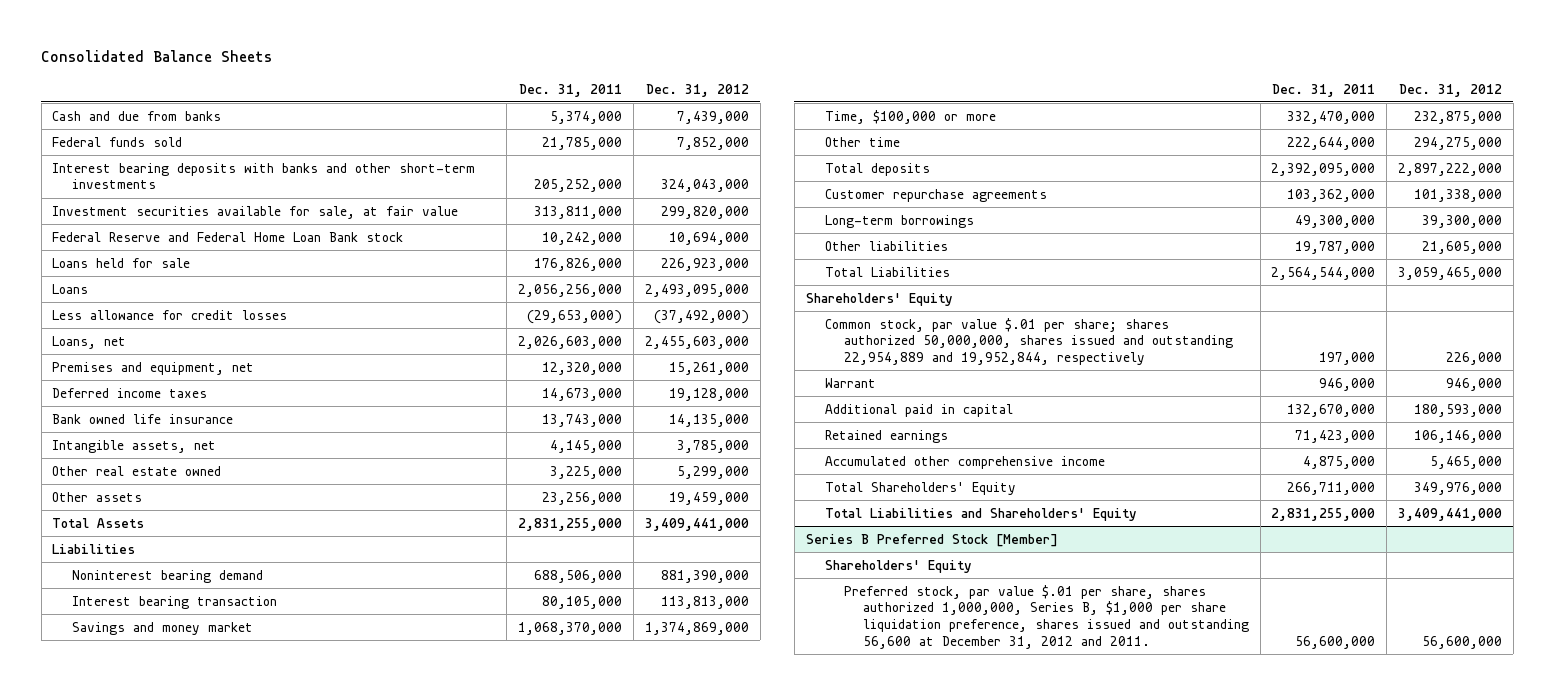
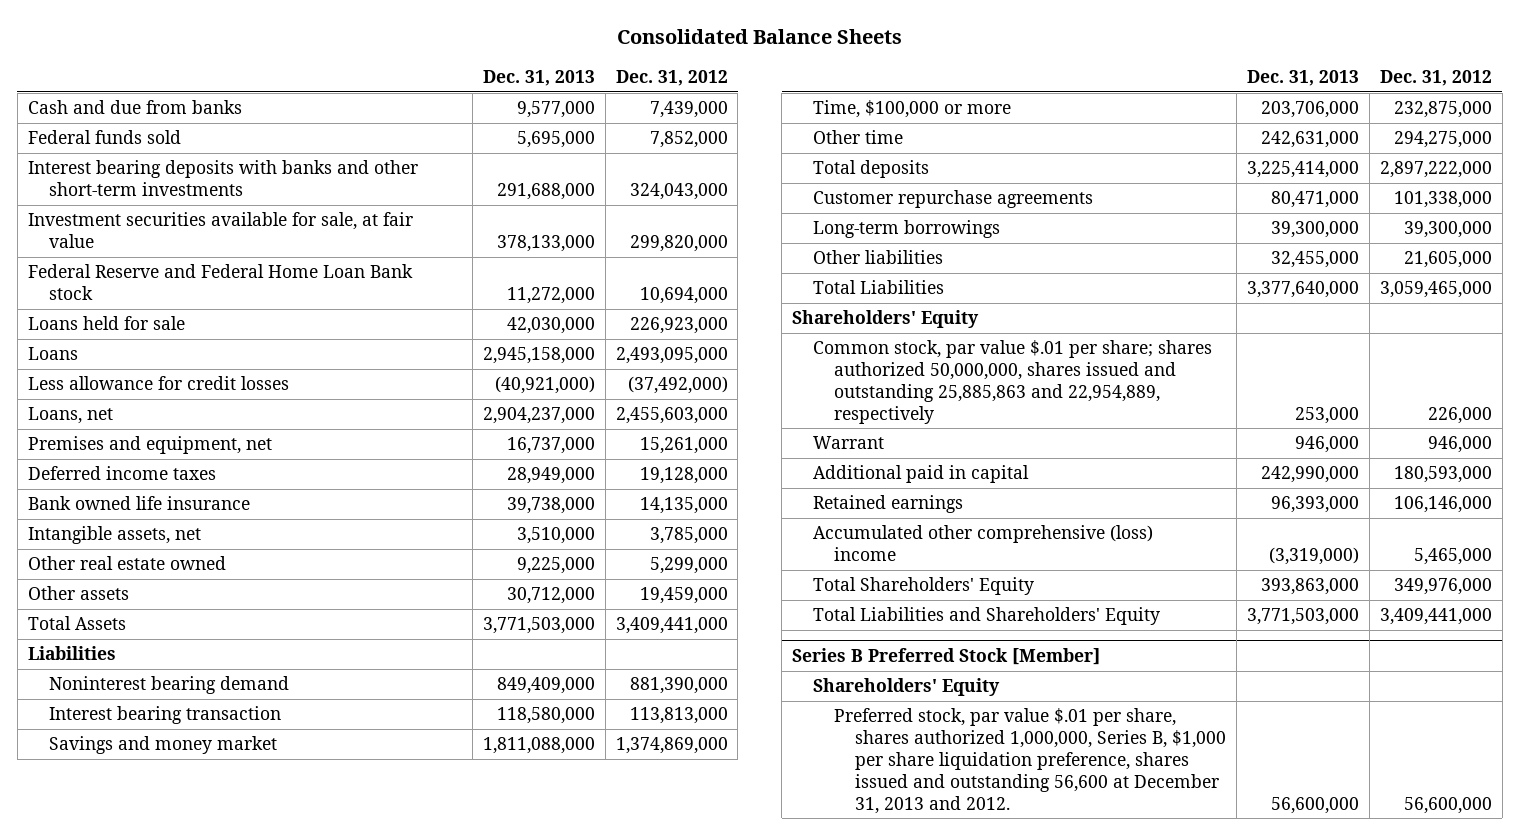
[519,83,623,97] Dec. 31, 2011 -> none
none -> [482,70,595,87] Dec. 31, 2013
[824,317,1233,366] Common stock, par value $.01 per share; shares authorized 50,000,000, shares issued and outstanding 22,954,889 and 19,952,844, respectively -> [813,340,1213,424] Common stock, par value $.01 per share; shares authorized 50,000,000, shares issued and outstanding 25,885,863 and 22,954,889, respectively
[824,455,1105,469] Accumulated other comprehensive income -> [813,525,1154,562] Accumulated other comprehensive (loss) income
[843,584,1249,649] Preferred stock, par value $.01 per share, shares authorized 1,000,000, Series B, $1,000 per share liquidation preference, shares issued and outstanding 56,600 at December 31, 2012 and 2011. -> [834,708,1227,814] Preferred stock, par value $.01 per share, shares authorized 1,000,000, Series B, $1,000 per share liquidation preference, shares issued and outstanding 56,600 at December 31, 2013 and 2012.

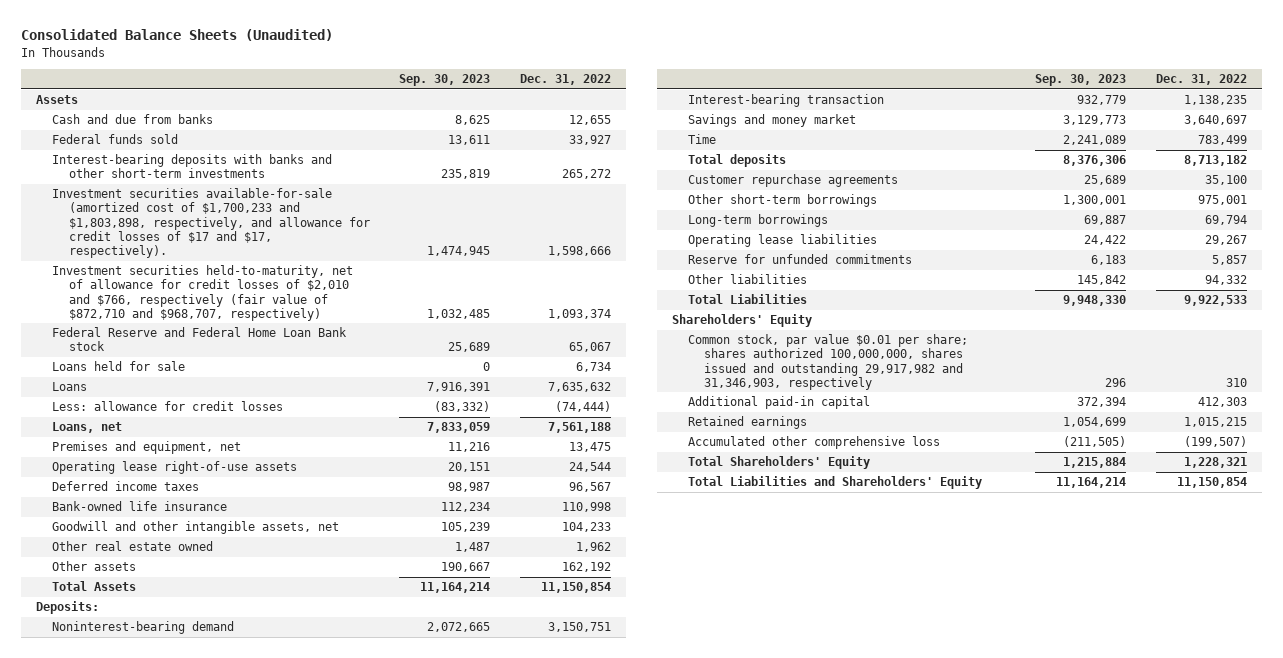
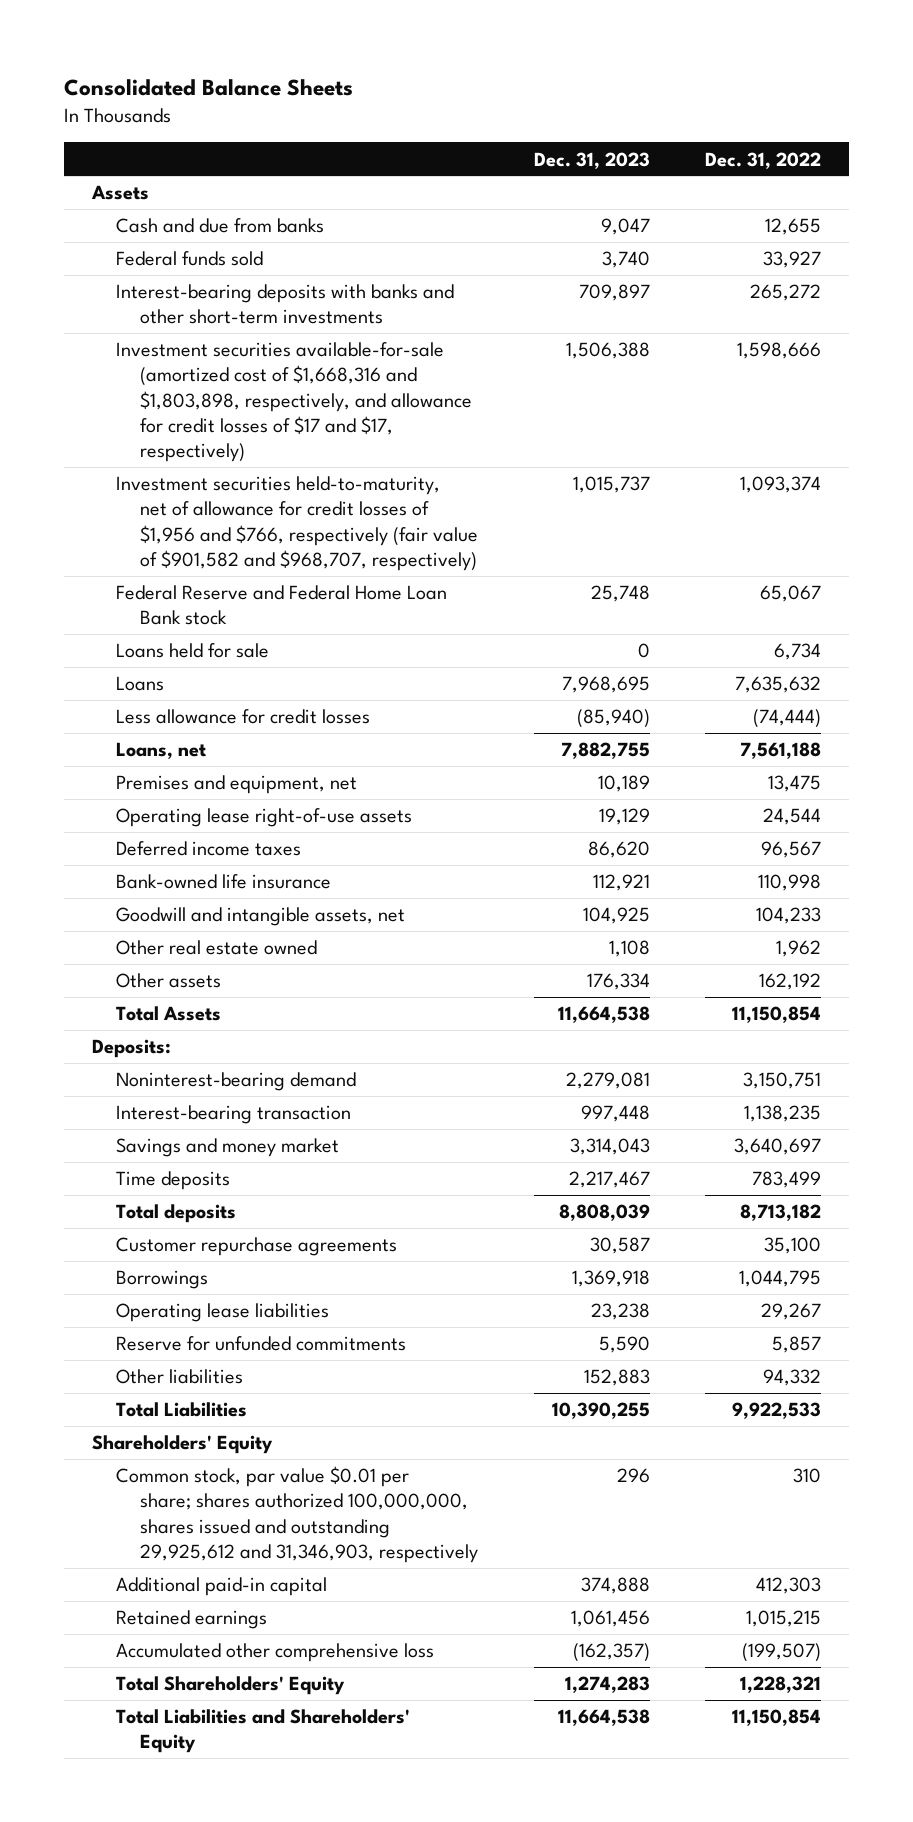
[21,29,334,42] Consolidated Balance Sheets (Unaudited) -> [63,79,353,97] Consolidated Balance Sheets
[399,74,491,87] Sep. 30, 2023 -> none
none -> [533,151,650,169] Dec. 31, 2023
[52,188,370,259] Investment securities available-for-sale (amortized cost of $1,700,233 and $1,803,898, respectively, and allowance for credit losses of $17 and $17, respectively). -> [115,342,473,463] Investment securities available-for-sale (amortized cost of $1,668,316 and $1,803,898, respectively, and allowance for credit losses of $17 and $17, respectively)
[52,265,354,321] Investment securities held-to-maturity, net of allowance for credit losses of $2,010 and $766, respectively (fair value of $872,710 and $968,707, respectively) -> [115,476,479,571] Investment securities held-to-maturity, net of allowance for credit losses of $1,956 and $766, respectively (fair value of $901,582 and $968,707, respectively)
[52,401,284,412] Less: allowance for credit losses -> [115,709,370,725] Less allowance for credit losses
[52,521,340,535] Goodwill and other intangible assets, net -> [115,907,405,927] Goodwill and intangible assets, net
[688,134,717,145] Time -> [115,1171,230,1191] Time deposits
[688,194,878,208] Other short-term borrowings -> none
[688,214,829,228] Long-term borrowings -> none
none -> [115,1270,208,1290] Borrowings
[688,334,969,390] Common stock, par value $0.01 per share; shares authorized 100,000,000, shares issued and outstanding 29,917,982 and 31,346,903, respectively -> [115,1466,479,1563] Common stock, par value $0.01 per share; shares authorized 100,000,000, shares issued and outstanding 29,925,612 and 31,346,903, respectively

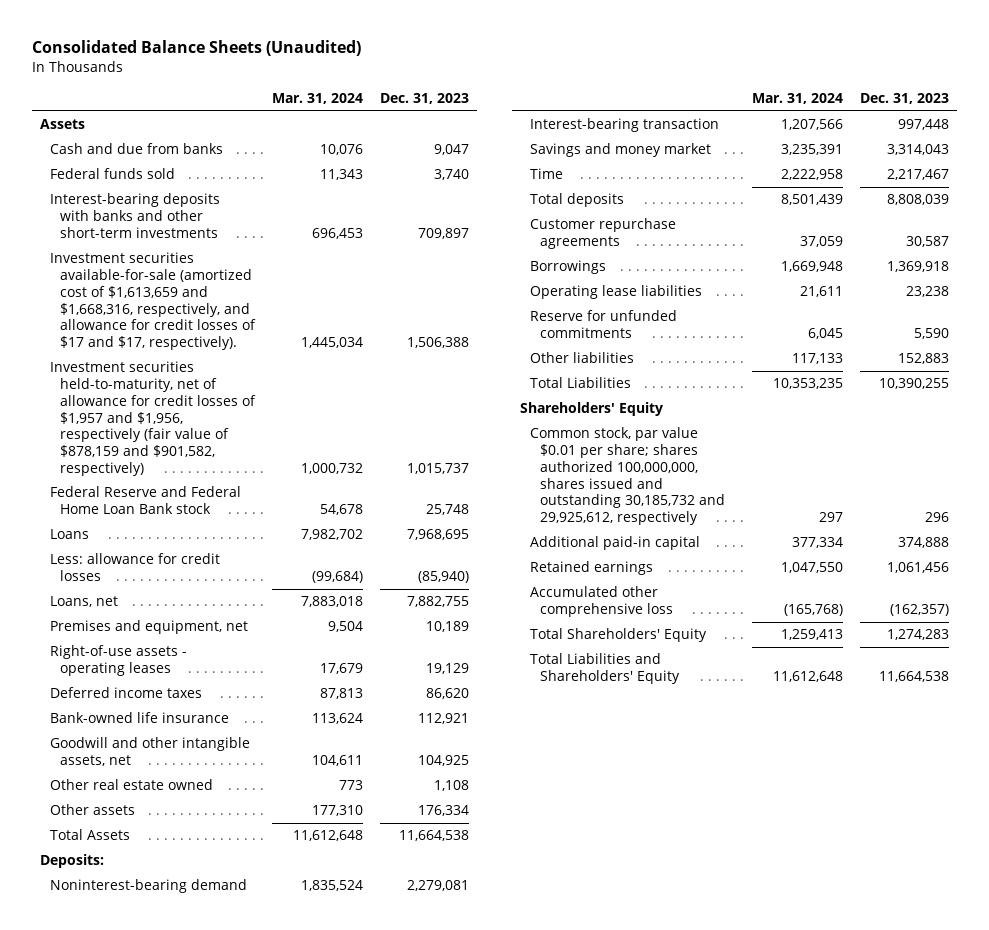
[63,79,353,97] Consolidated Balance Sheets -> [31,40,361,57] Consolidated Balance Sheets (Unaudited)
[705,151,822,169] Dec. 31, 2022 -> none
none -> [272,92,364,104] Mar. 31, 2024
[115,342,473,463] Investment securities available-for-sale (amortized cost of $1,668,316 and $1,803,898, respectively, and allowance for credit losses of $17 and $17, respectively) -> [50,252,257,350] Investment securities available-for-sale (amortized cost of $1,613,659 and $1,668,316, respectively, and allowance for credit losses of $17 and $17, respectively).
[115,476,479,571] Investment securities held-to-maturity, net of allowance for credit losses of $1,956 and $766, respectively (fair value of $901,582 and $968,707, respectively) -> [50,361,257,476] Investment securities held-to-maturity, net of allowance for credit losses of $1,957 and $1,956, respectively (fair value of $878,159 and $901,582, respectively)
[115,643,269,659] Loans held for sale -> none
[115,709,370,725] Less allowance for credit losses -> [50,553,221,582] Less: allowance for credit losses
[115,808,412,828] Operating lease right-of-use assets -> [50,645,188,677] Right-of-use assets - operating leases
[115,907,405,927] Goodwill and intangible assets, net -> [50,737,251,767] Goodwill and other intangible assets, net
[115,1171,230,1191] Time deposits -> [530,168,564,180] Time
[115,1466,479,1563] Common stock, par value $0.01 per share; shares authorized 100,000,000, shares issued and outstanding 29,925,612 and 31,346,903, respectively -> [530,427,726,525] Common stock, par value $0.01 per share; shares authorized 100,000,000, shares issued and outstanding 30,185,732 and 29,925,612, respectively

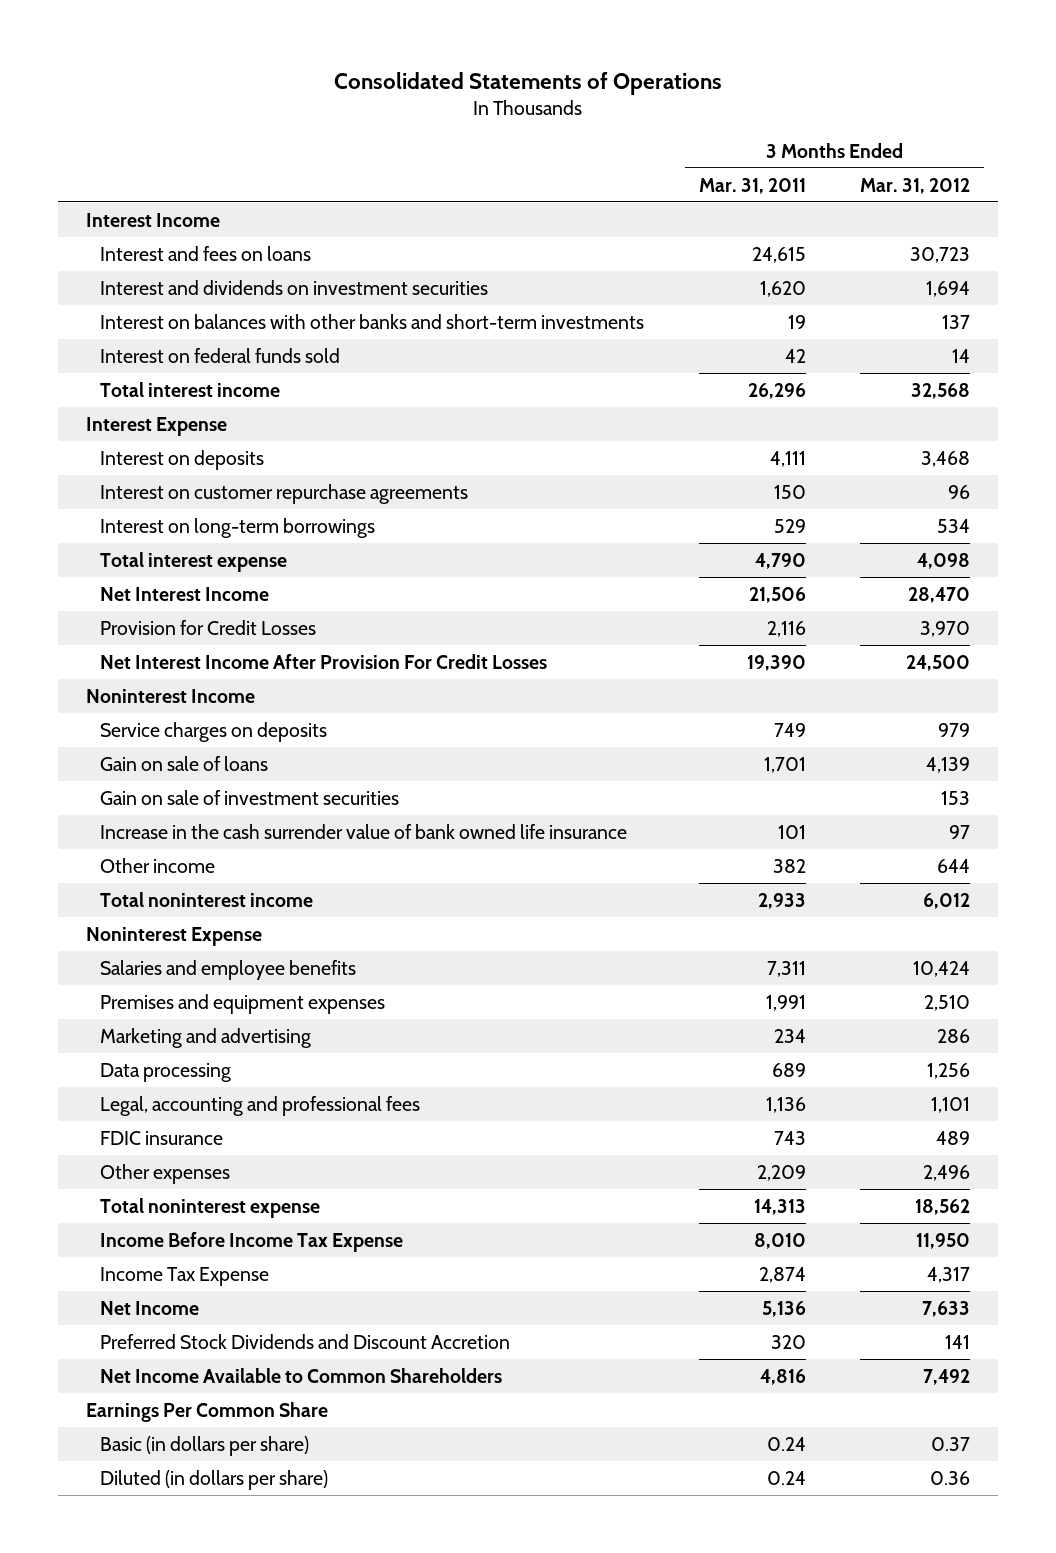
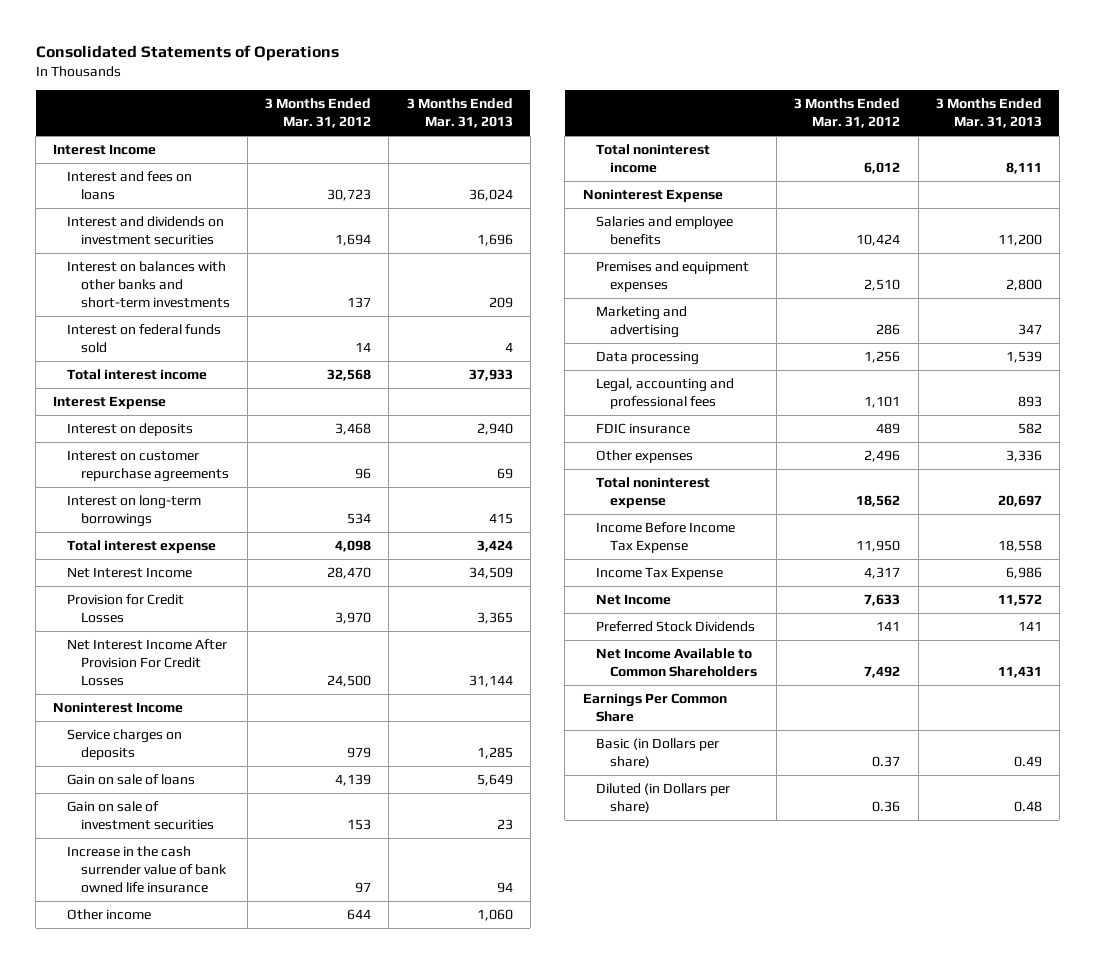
[698,177,806,194] Mar. 31, 2011 -> none
none -> [406,98,513,129] 3 Months Ended Mar. 31, 2013
[99,1333,510,1349] Preferred Stock Dividends and Discount Accretion -> [596,621,756,633] Preferred Stock Dividends
[99,1435,309,1456] Basic (in dollars per share) -> [596,738,720,768] Basic (in Dollars per share)
[99,1469,328,1490] Diluted (in dollars per share) -> [596,783,731,813] Diluted (in Dollars per share)

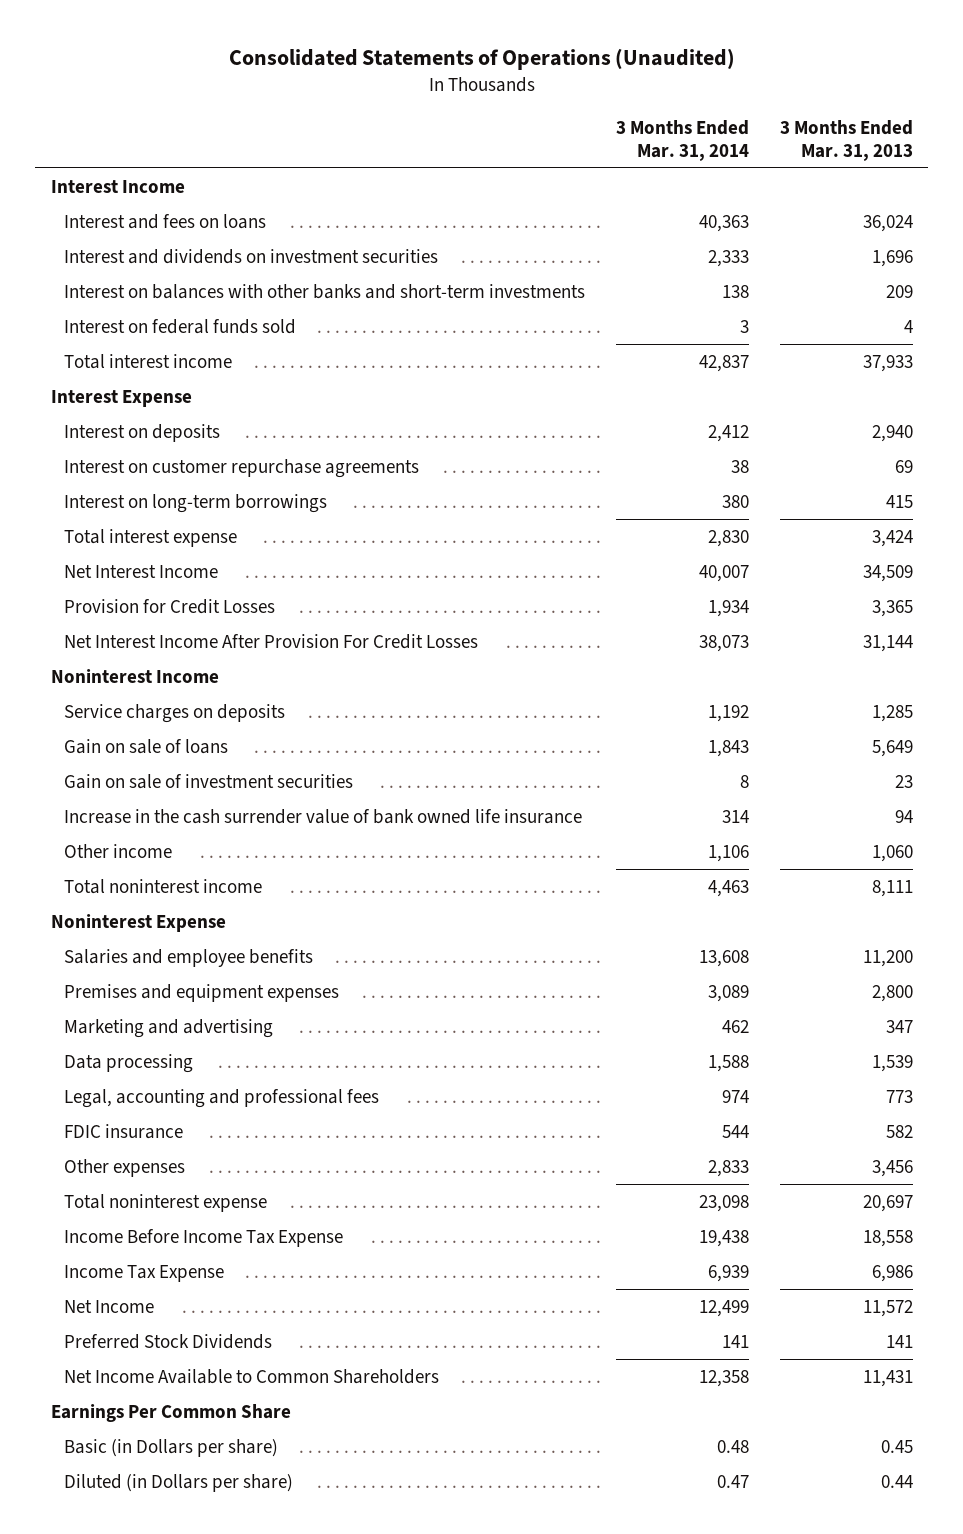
[35,45,339,62] Consolidated Statements of Operations -> [228,47,735,70] Consolidated Statements of Operations (Unaudited)
[265,98,372,129] 3 Months Ended Mar. 31, 2012 -> none
none -> [615,119,749,161] 3 Months Ended Mar. 31, 2014
[1017,395,1042,407] 893 -> [885,1089,913,1103] 773
[1005,450,1042,463] 3,336 -> [871,1159,913,1177] 3,456
[1013,755,1042,767] 0.49 -> [880,1439,913,1453] 0.45
[1013,800,1042,812] 0.48 -> [880,1474,913,1488] 0.44

